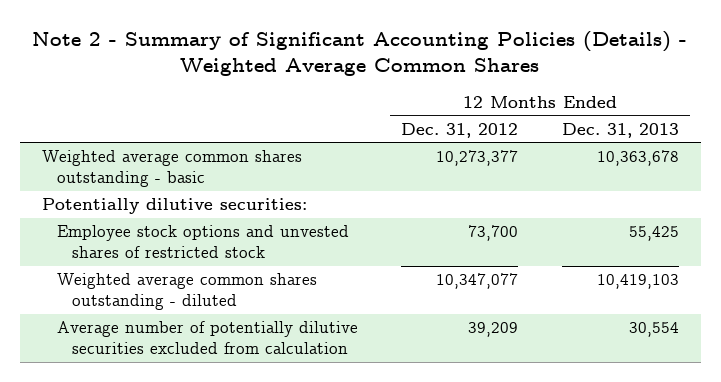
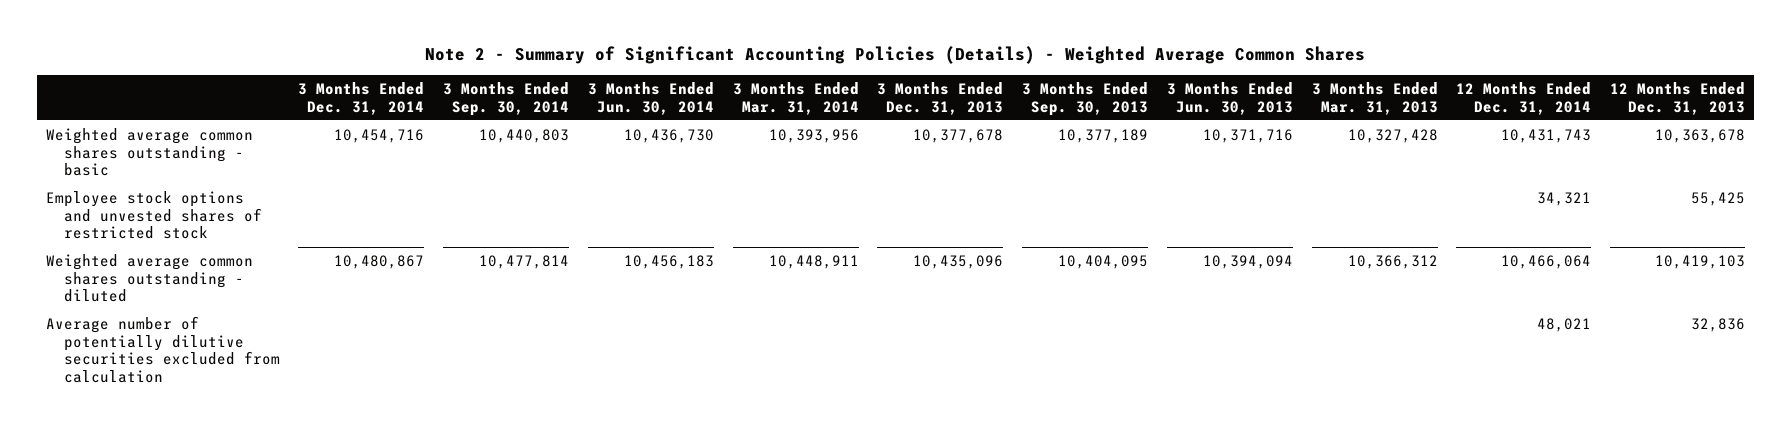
[401,122,519,138] Dec. 31, 2012 -> none
none -> [298,81,425,115] 3 Months Ended Dec. 31, 2014
none -> [443,81,570,116] 3 Months Ended Sep. 30, 2014
none -> [587,81,714,115] 3 Months Ended Jun. 30, 2014
none -> [732,81,859,115] 3 Months Ended Mar. 31, 2014
none -> [877,81,1004,115] 3 Months Ended Dec. 31, 2013
none -> [1022,81,1149,116] 3 Months Ended Sep. 30, 2013
none -> [1166,81,1293,115] 3 Months Ended Jun. 30, 2013
none -> [1311,81,1438,115] 3 Months Ended Mar. 31, 2013
none -> [1456,81,1592,115] 12 Months Ended Dec. 31, 2014
[41,198,307,215] Potentially dilutive securities: -> none
[628,322,679,338] 30,554 -> [1691,317,1746,332] 32,836

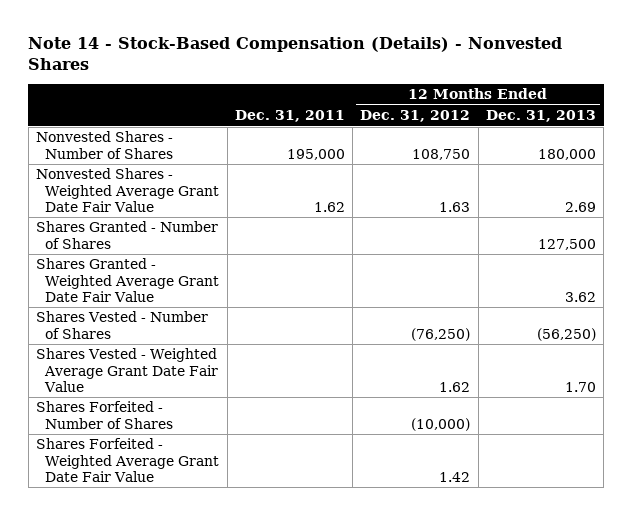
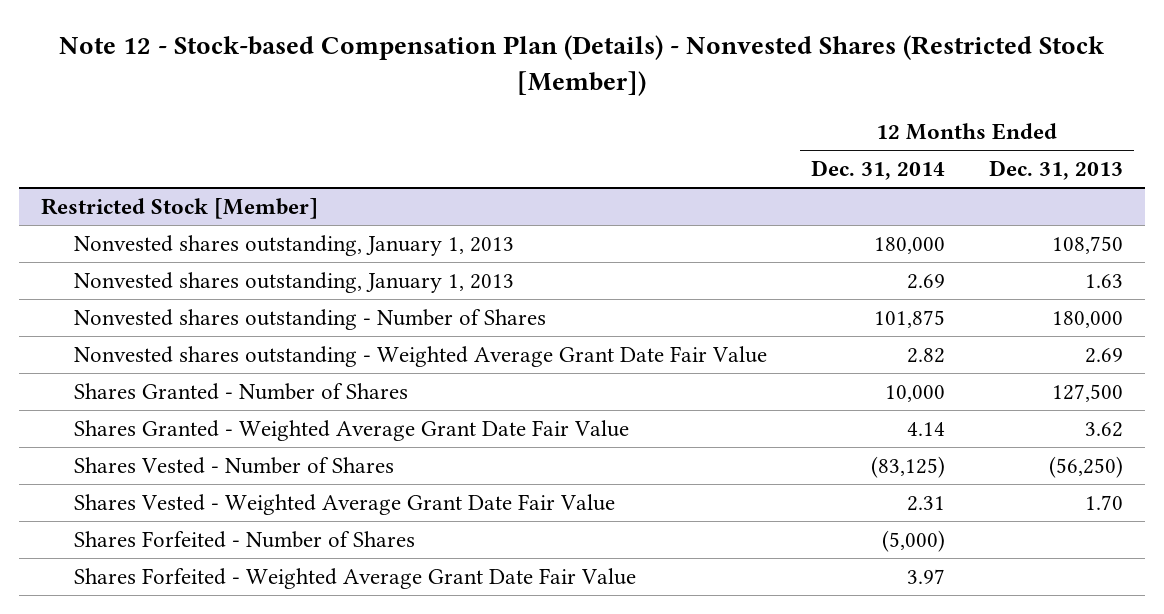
[28,37,563,71] Note 14 - Stock-Based Compensation (Details) - Nonvested Shares -> [58,35,1105,97] Note 12 - Stock-based Compensation Plan (Details) - Nonvested Shares (Restricted Stock [Member])
[234,110,345,123] Dec. 31, 2011 -> none
[360,110,471,123] Dec. 31, 2012 -> none
none -> [810,160,945,181] Dec. 31, 2014
none -> [40,198,318,220] Restricted Stock [Member]
[35,131,174,159] Nonvested Shares - Number of Shares -> [73,235,514,257] Nonvested shares outstanding, January 1, 2013
[537,148,596,160] 180,000 -> [1051,236,1123,255] 108,750
none -> [73,272,514,294] Nonvested shares outstanding, January 1, 2013
none -> [73,309,546,331] Nonvested shares outstanding - Number of Shares
[35,168,220,212] Nonvested Shares - Weighted Average Grant Date Fair Value -> [73,346,767,368] Nonvested shares outstanding - Weighted Average Grant Date Fair Value

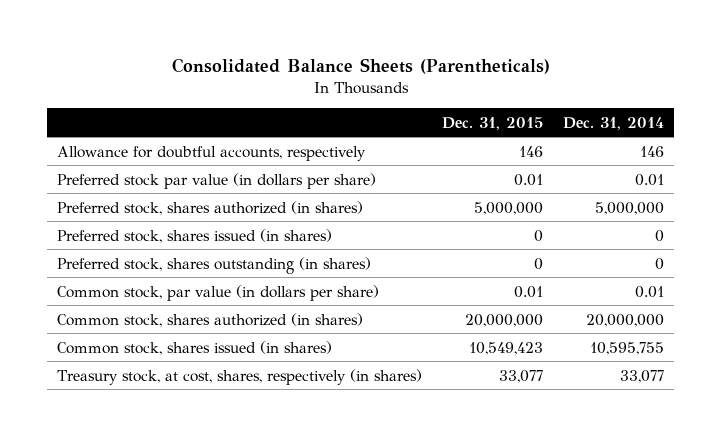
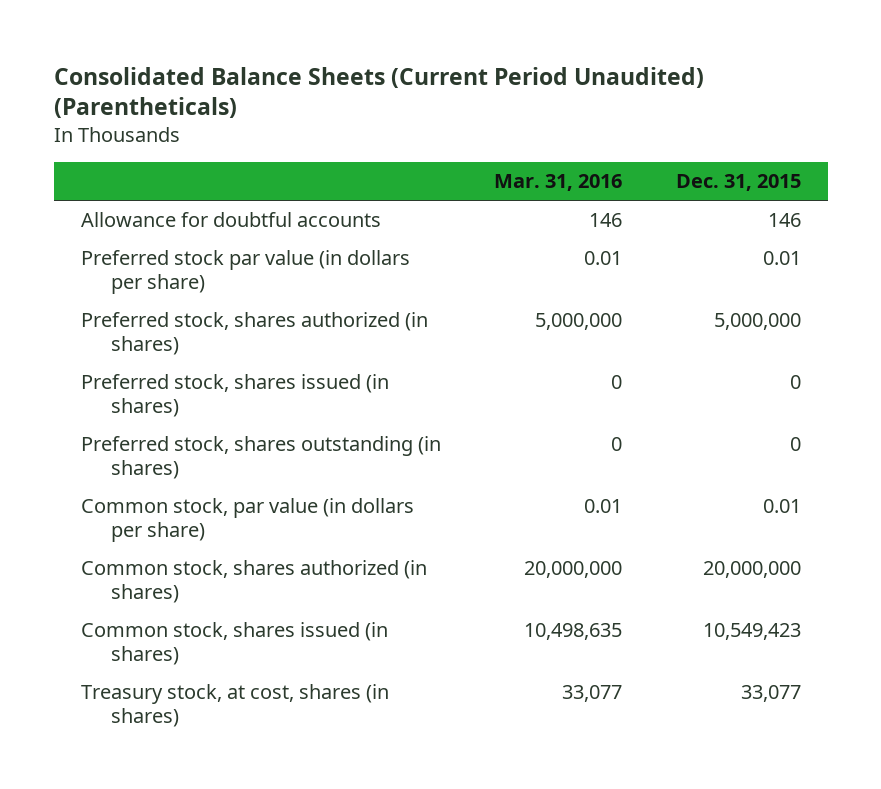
[171,57,550,74] Consolidated Balance Sheets (Parentheticals) -> [53,66,704,119] Consolidated Balance Sheets (Current Period Unaudited) (Parentheticals)
[562,116,664,130] Dec. 31, 2014 -> none
none -> [494,174,623,192] Mar. 31, 2016
[57,145,367,161] Allowance for doubtful accounts, respectively -> [80,212,381,228] Allowance for doubtful accounts
[57,368,423,385] Treasury stock, at cost, shares, respectively (in shares) -> [80,684,389,728] Treasury stock, at cost, shares (in shares)

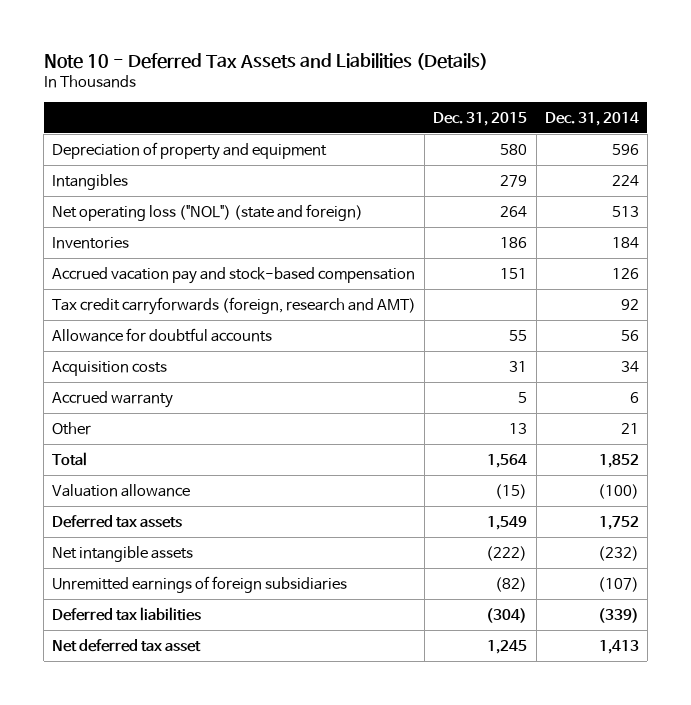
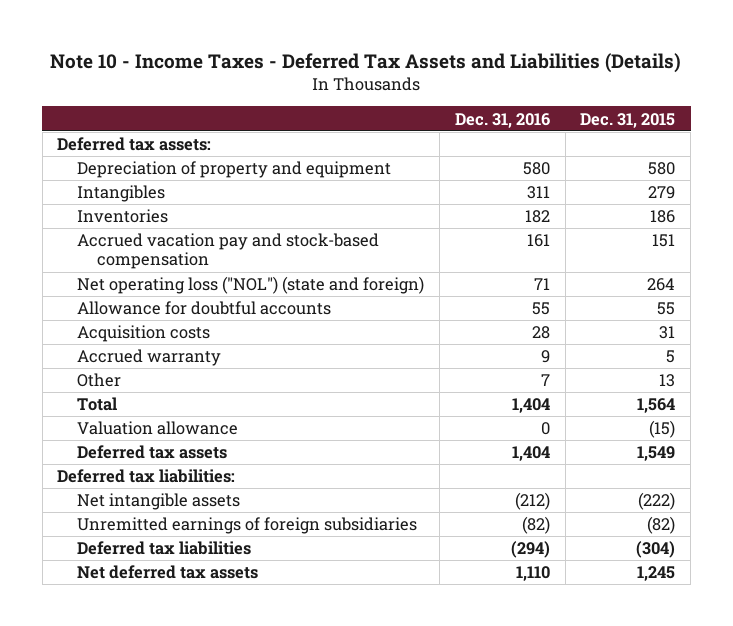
[43,52,488,70] Note 10 - Deferred Tax Assets and Liabilities (Details) -> [50,52,682,73] Note 10 - Income Taxes - Deferred Tax Assets and Liabilities (Details)
[544,111,639,126] Dec. 31, 2014 -> none
none -> [454,112,550,128] Dec. 31, 2016
none -> [57,137,212,152] Deferred tax assets:
[52,296,417,315] Tax credit carryforwards (foreign, research and AMT) -> none
[52,203,364,221] Net operating loss ("NOL") (state and foreign) -> [77,276,425,295] Net operating loss ("NOL") (state and foreign)
none -> [57,469,236,484] Deferred tax liabilities:
[52,638,202,652] Net deferred tax asset -> [77,565,259,580] Net deferred tax assets

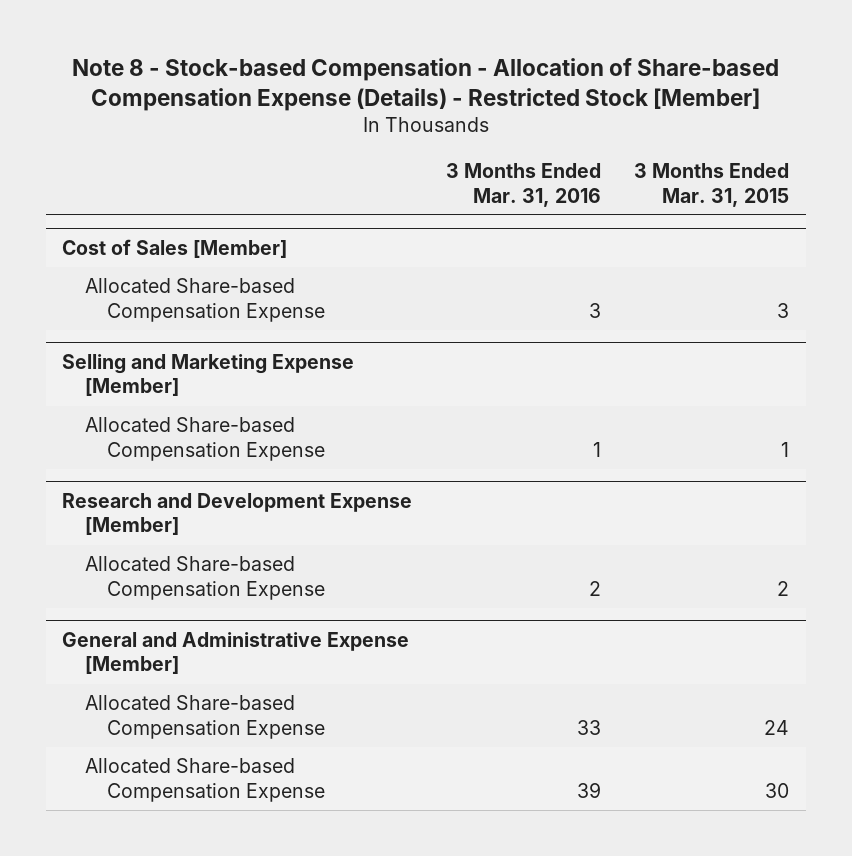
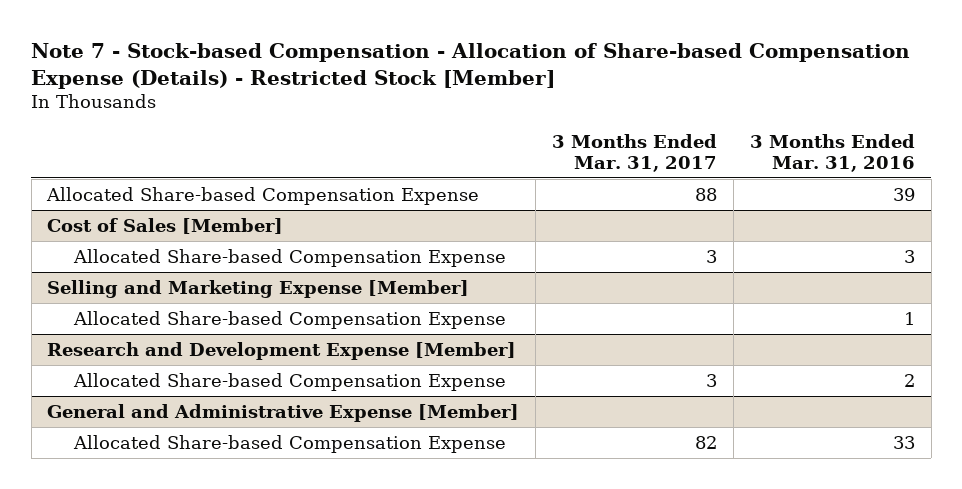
[71,57,779,111] Note 8 - Stock-based Compensation - Allocation of Share-based Compensation Expense (Details) - Restricted Stock [Member] -> [31,43,911,90] Note 7 - Stock-based Compensation - Allocation of Share-based Compensation Expense (Details) - Restricted Stock [Member]
[634,163,790,207] 3 Months Ended Mar. 31, 2015 -> none
none -> [552,133,718,172] 3 Months Ended Mar. 31, 2017
none -> [46,186,480,205] Allocated Share-based Compensation Expense
[84,758,325,803] Allocated Share-based Compensation Expense -> none

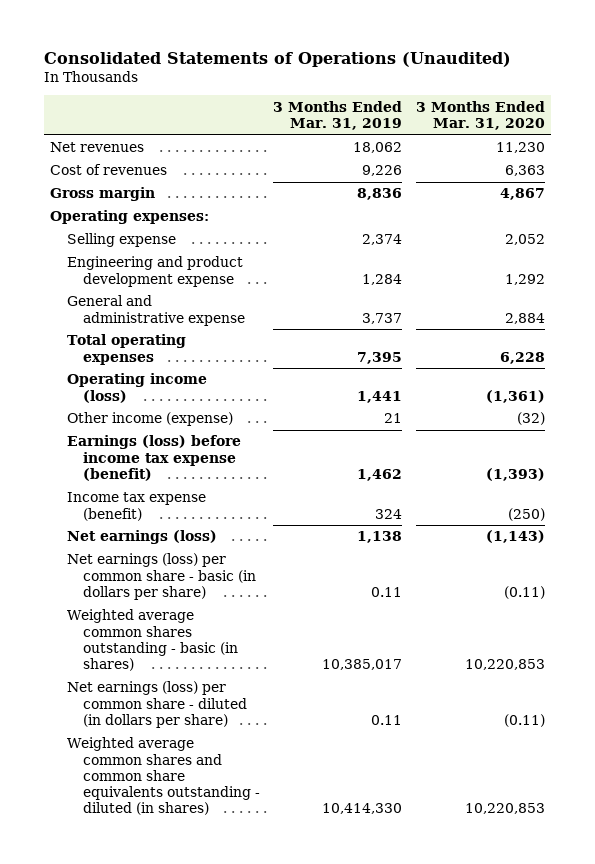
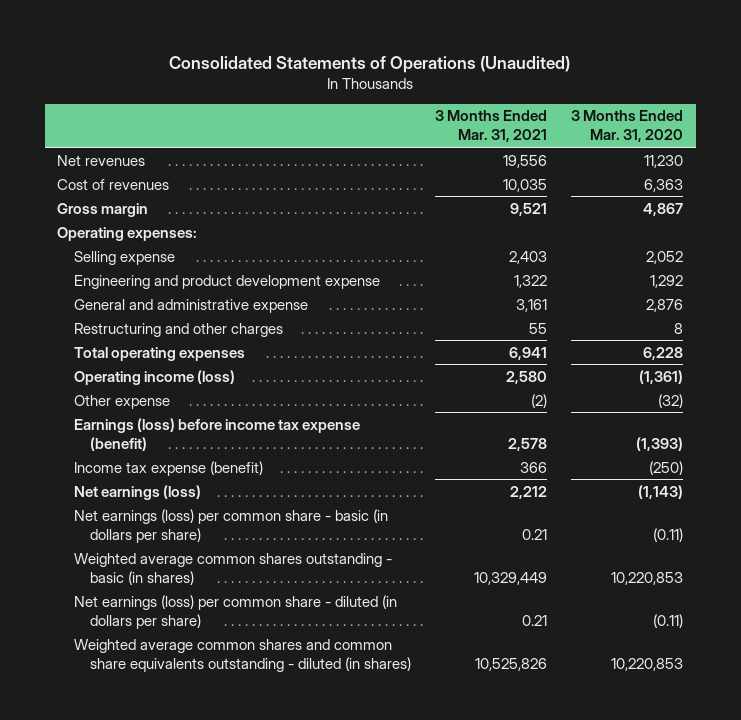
[273,100,403,131] 3 Months Ended Mar. 31, 2019 -> none
none -> [435,110,548,143] 3 Months Ended Mar. 31, 2021
[504,312,545,324] 2,884 -> [646,298,684,312] 2,876
none -> [73,322,283,337] Restructuring and other charges
[66,412,233,427] Other income (expense) -> [73,394,170,409] Other expense

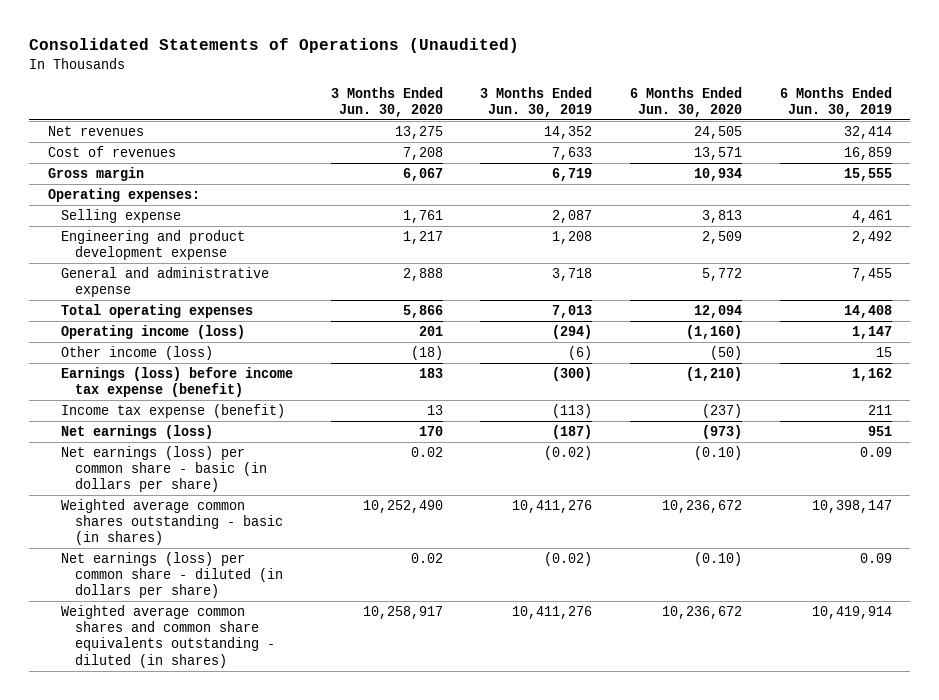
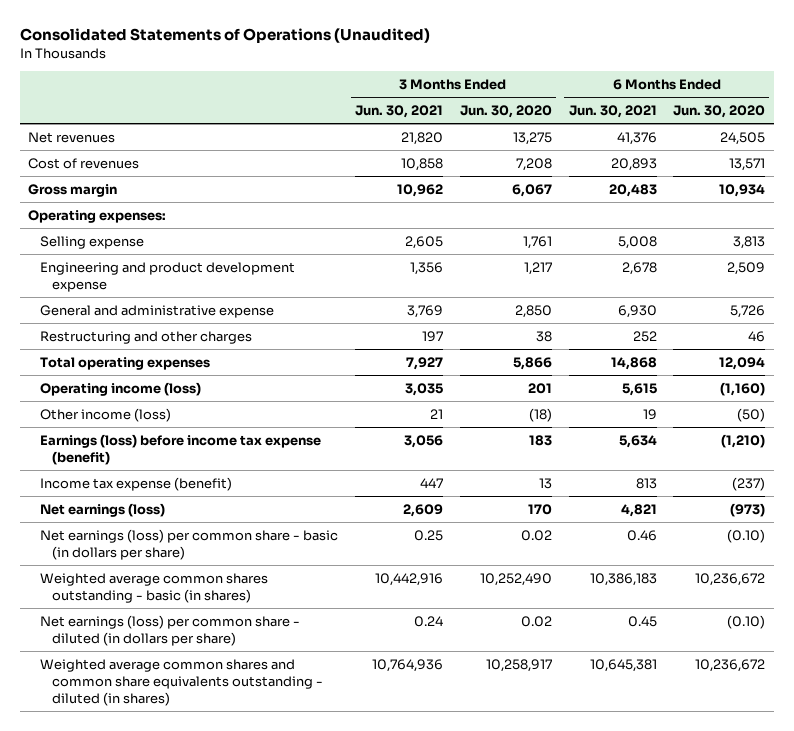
[480,86,593,117] 3 Months Ended Jun. 30, 2019 -> none
[779,86,892,117] 6 Months Ended Jun. 30, 2019 -> none
none -> [355,105,444,119] Jun. 30, 2021
none -> [568,105,657,119] Jun. 30, 2021
[402,268,443,282] 2,888 -> [514,304,552,318] 2,850
[702,268,743,282] 5,772 -> [730,304,766,318] 5,726
none -> [40,330,253,344] Restructuring and other charges

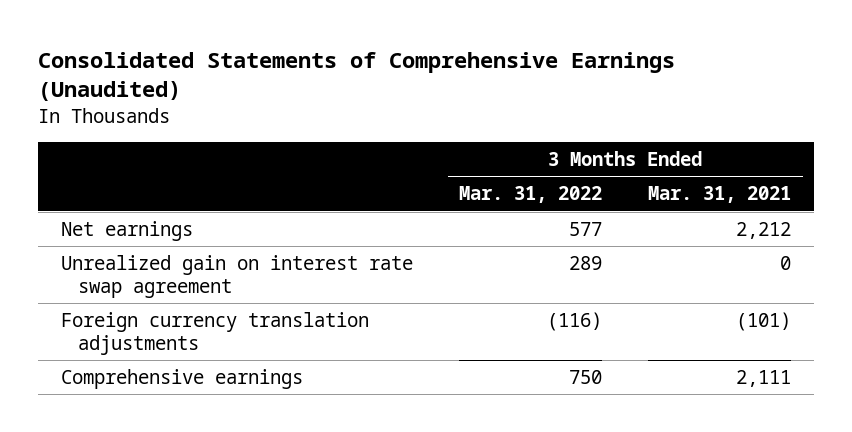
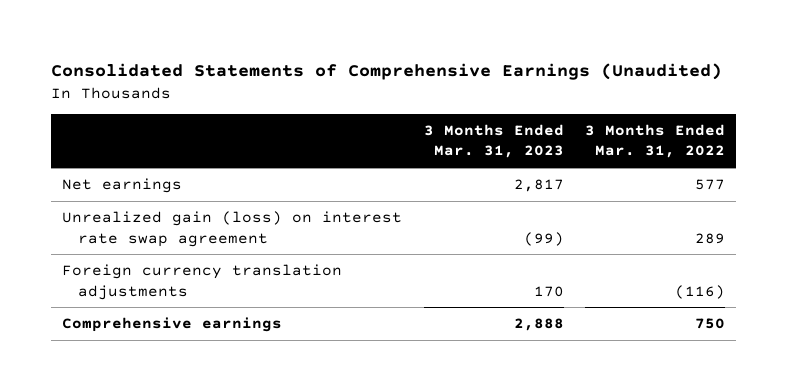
[648,186,792,204] Mar. 31, 2021 -> none
none -> [423,123,564,159] 3 Months Ended Mar. 31, 2023
[61,254,414,298] Unrealized gain on interest rate swap agreement -> [62,211,403,247] Unrealized gain (loss) on interest rate swap agreement

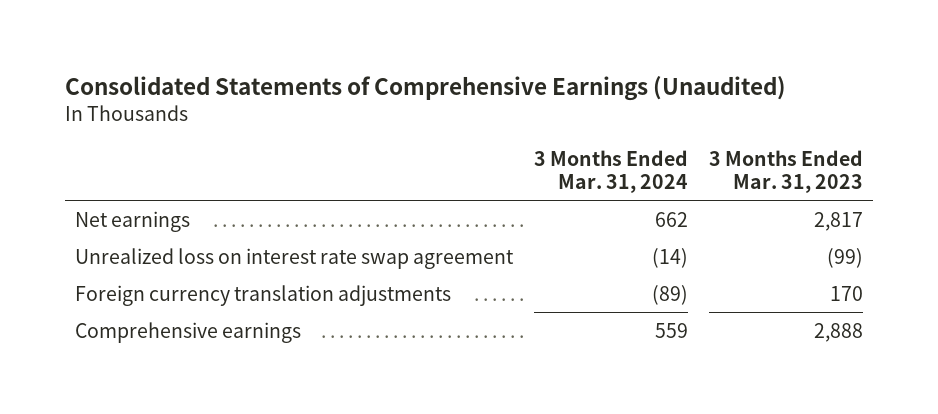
[585,123,726,159] 3 Months Ended Mar. 31, 2022 -> none
none -> [534,150,689,193] 3 Months Ended Mar. 31, 2024
[62,211,403,247] Unrealized gain (loss) on interest rate swap agreement -> [75,247,515,269] Unrealized loss on interest rate swap agreement

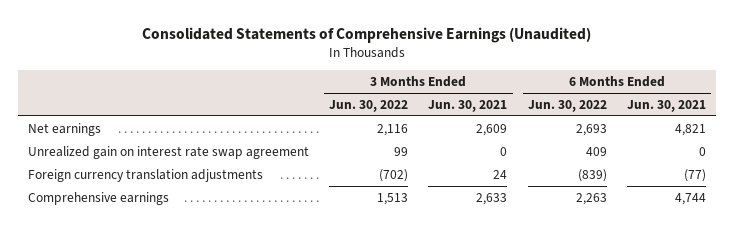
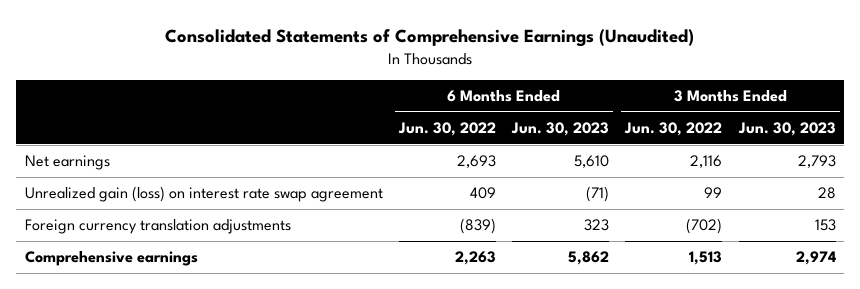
[428,99,508,112] Jun. 30, 2021 -> none
[626,99,706,112] Jun. 30, 2021 -> none
none -> [511,122,610,137] Jun. 30, 2023
none -> [737,122,836,137] Jun. 30, 2023
[27,145,309,159] Unrealized gain on interest rate swap agreement -> [24,186,383,203] Unrealized gain (loss) on interest rate swap agreement

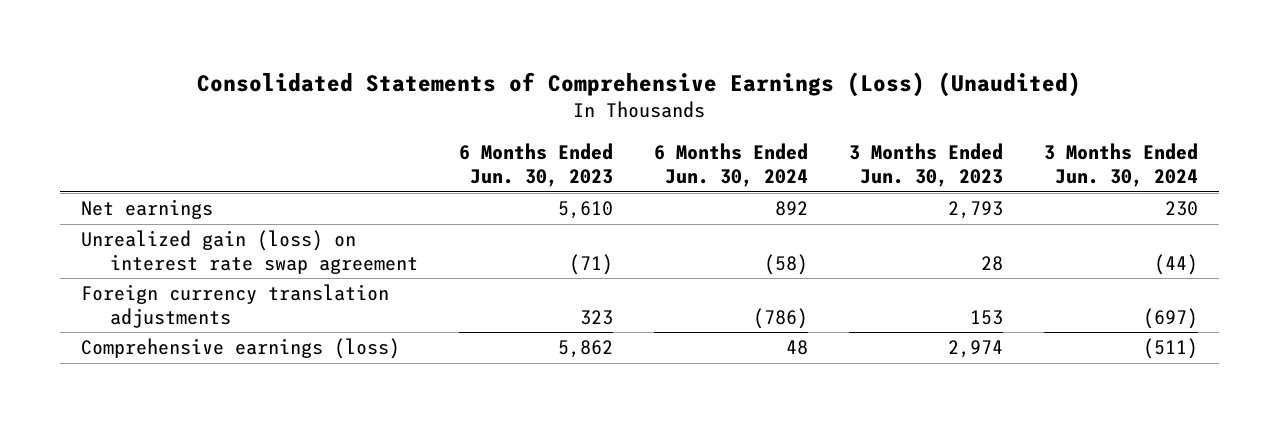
[165,28,695,47] Consolidated Statements of Comprehensive Earnings (Unaudited) -> [197,71,1082,97] Consolidated Statements of Comprehensive Earnings (Loss) (Unaudited)
[397,122,496,137] Jun. 30, 2022 -> none
[624,122,723,137] Jun. 30, 2022 -> none
none -> [653,143,808,188] 6 Months Ended Jun. 30, 2024
none -> [1044,143,1199,188] 3 Months Ended Jun. 30, 2024
[24,251,198,267] Comprehensive earnings -> [80,338,400,360] Comprehensive earnings (loss)

